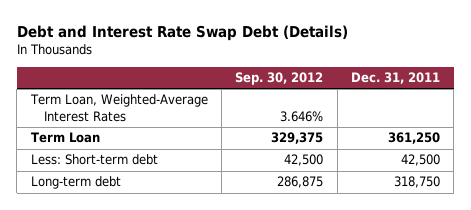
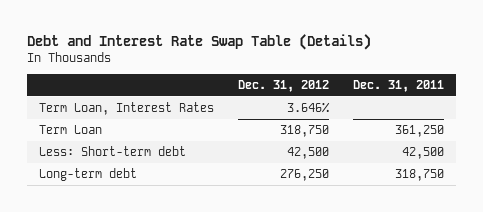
[16,24,348,41] Debt and Interest Rate Swap Debt (Details) -> [26,33,371,50] Debt and Interest Rate Swap Table (Details)
[235,72,324,86] Sep. 30, 2012 -> none
none -> [238,79,330,92] Dec. 31, 2012
[29,94,208,122] Term Loan, Weighted-Average Interest Rates -> [38,102,214,116] Term Loan, Interest Rates

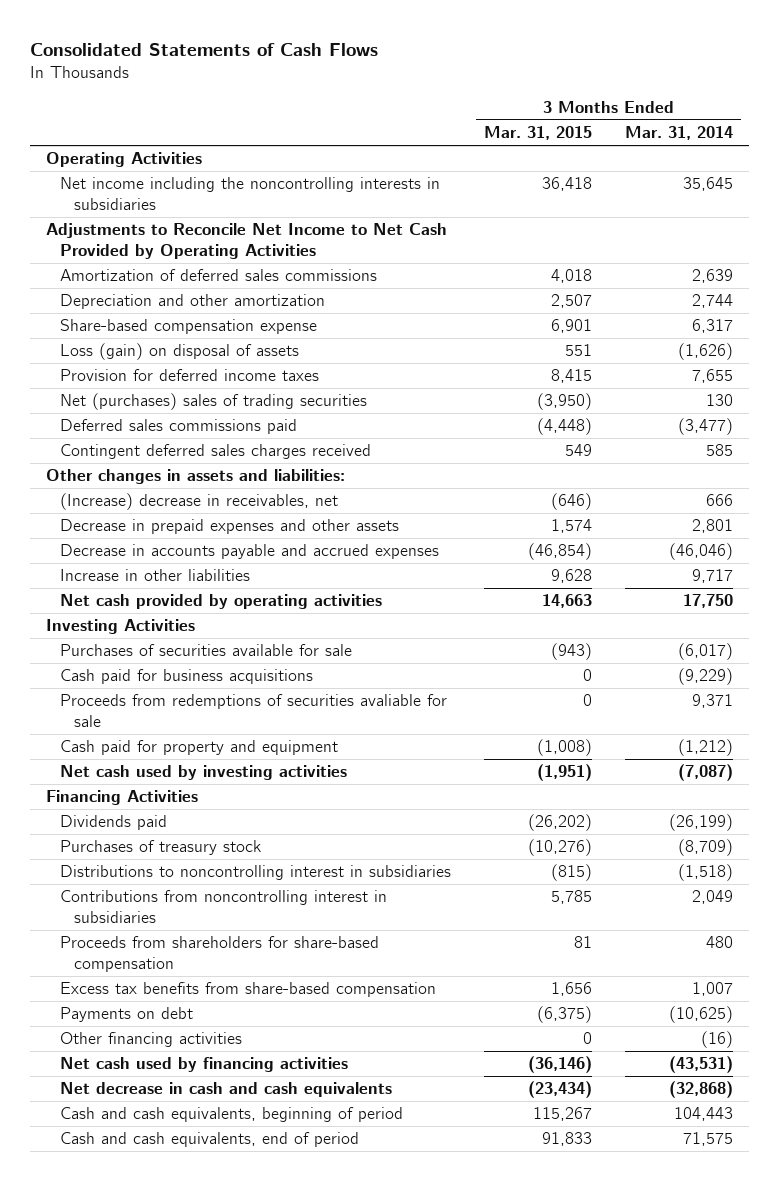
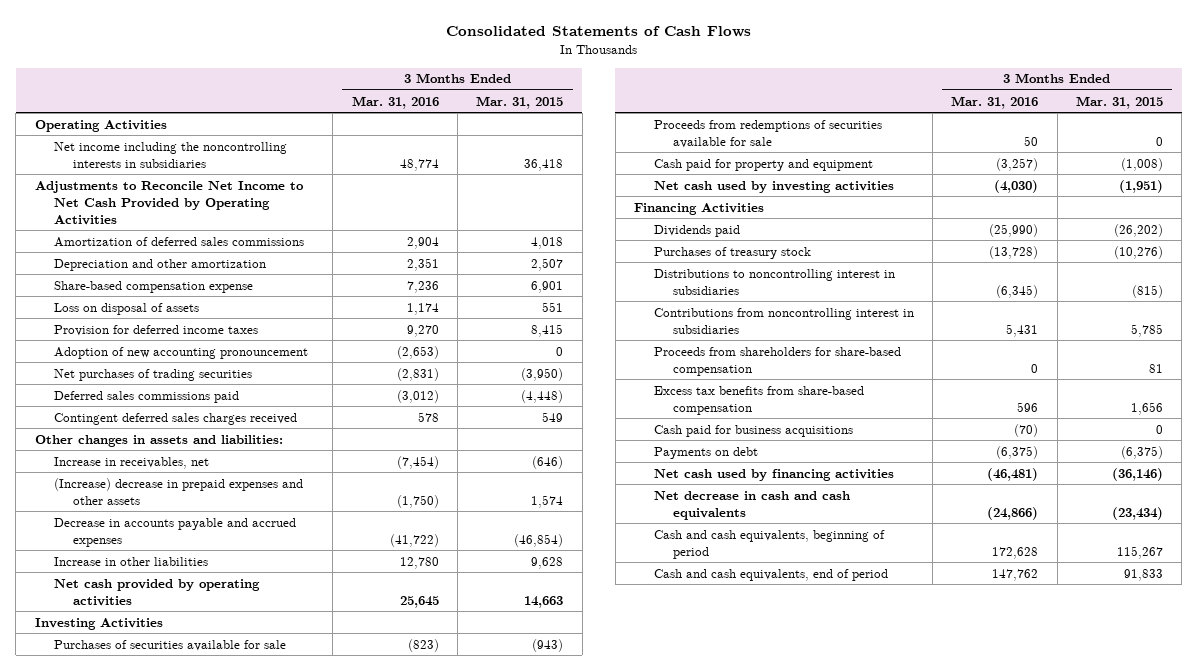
[624,126,733,141] Mar. 31, 2014 -> none
none -> [351,95,439,109] Mar. 31, 2016
[60,343,300,361] Loss (gain) on disposal of assets -> [54,302,200,315] Loss on disposal of assets
none -> [54,346,309,359] Adoption of new accounting pronouncement
[60,393,368,411] Net (purchases) sales of trading securities -> [54,368,253,381] Net purchases of trading securities
[60,493,339,511] (Increase) decrease in receivables, net -> [54,456,210,469] Increase in receivables, net
[60,519,400,535] Decrease in prepaid expenses and other assets -> [54,477,304,505] (Increase) decrease in prepaid expenses and other assets
[60,694,448,728] Proceeds from redemptions of securities avaliable for sale -> [653,119,882,148] Proceeds from redemptions of securities available for sale
[60,669,314,685] Cash paid for business acquisitions -> [653,424,853,437] Cash paid for business acquisitions
[60,1032,243,1048] Other financing activities -> none

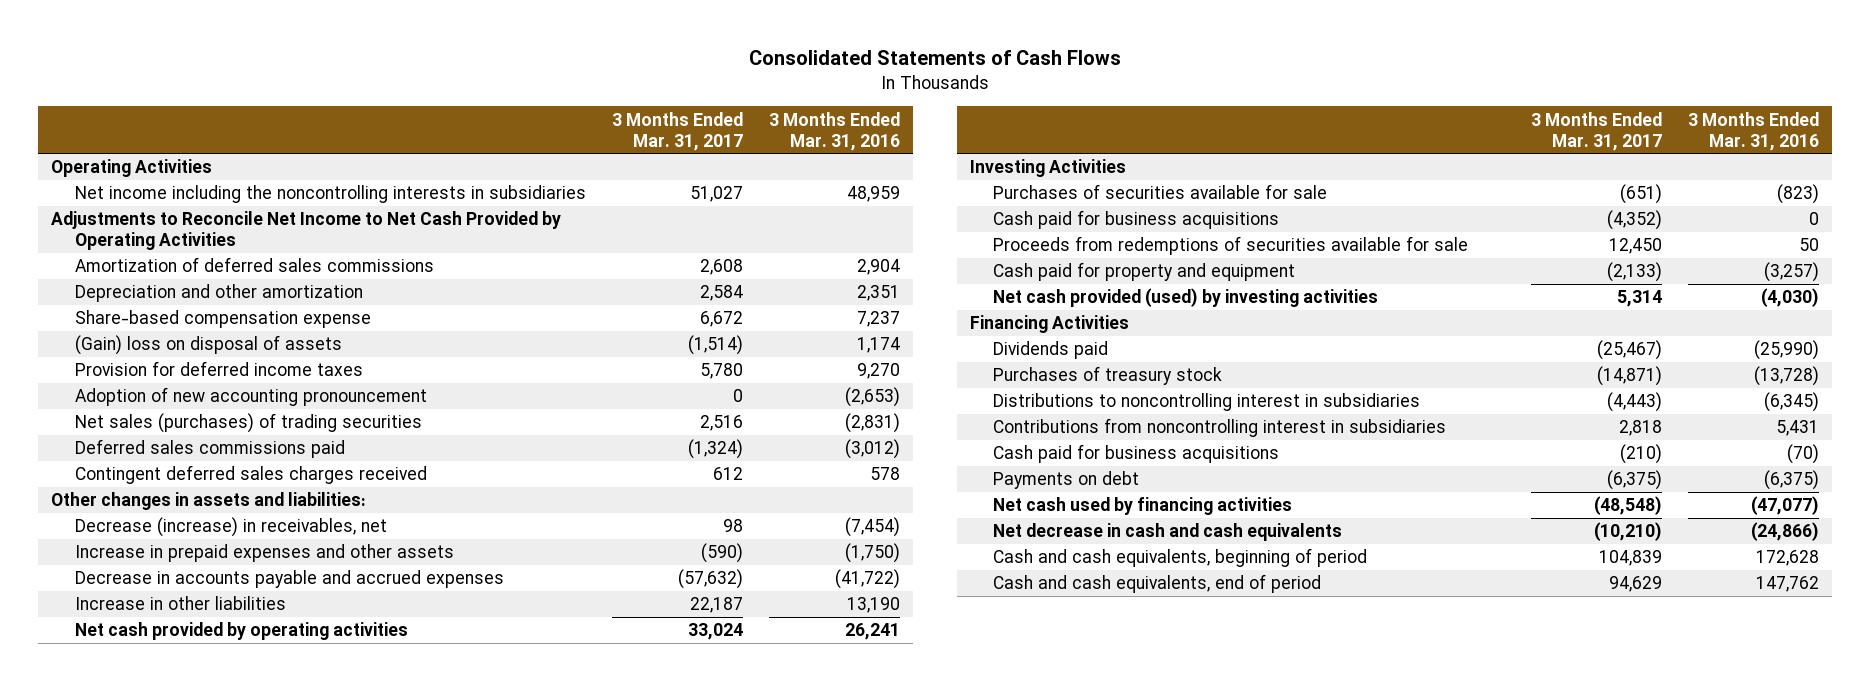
[476,95,564,109] Mar. 31, 2015 -> none
none -> [611,111,743,151] 3 Months Ended Mar. 31, 2017
[399,158,439,171] 48,774 -> [847,186,901,203] 48,959
[406,280,439,293] 7,236 -> [857,311,901,328] 7,237
[54,302,200,315] Loss on disposal of assets -> [74,335,342,356] (Gain) loss on disposal of assets
[54,368,253,381] Net purchases of trading securities -> [74,413,422,434] Net sales (purchases) of trading securities
[54,456,210,469] Increase in receivables, net -> [74,517,387,538] Decrease (increase) in receivables, net
[54,477,304,505] (Increase) decrease in prepaid expenses and other assets -> [74,544,454,563] Increase in prepaid expenses and other assets
[399,556,439,569] 12,780 -> [847,597,901,614] 13,190
[399,595,439,608] 25,645 -> [845,623,901,641] 26,241
none -> [993,210,1280,230] Cash paid for business acquisitions
[653,180,894,193] Net cash used by investing activities -> [993,288,1379,308] Net cash provided (used) by investing activities
[653,346,901,376] Proceeds from shareholders for share-based compensation -> none
[653,385,864,415] Excess tax benefits from share-based compensation -> none
[987,467,1039,481] (46,481) -> [1750,496,1819,516] (47,077)

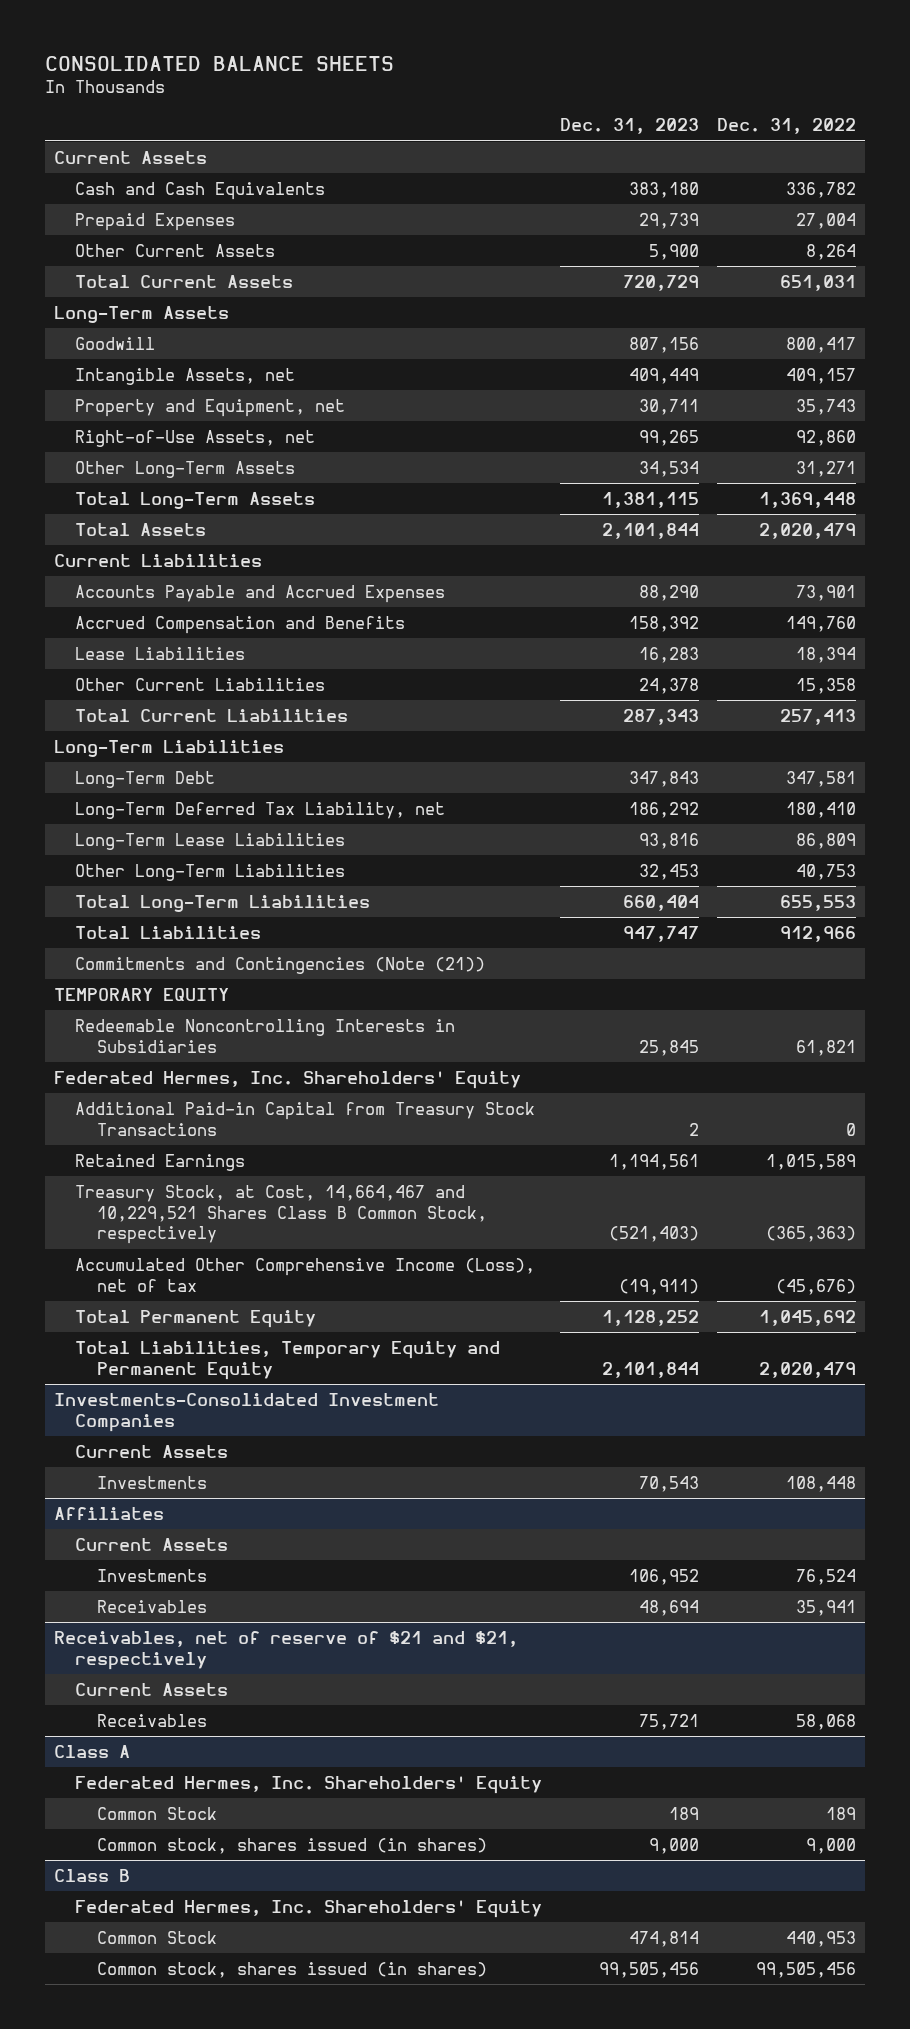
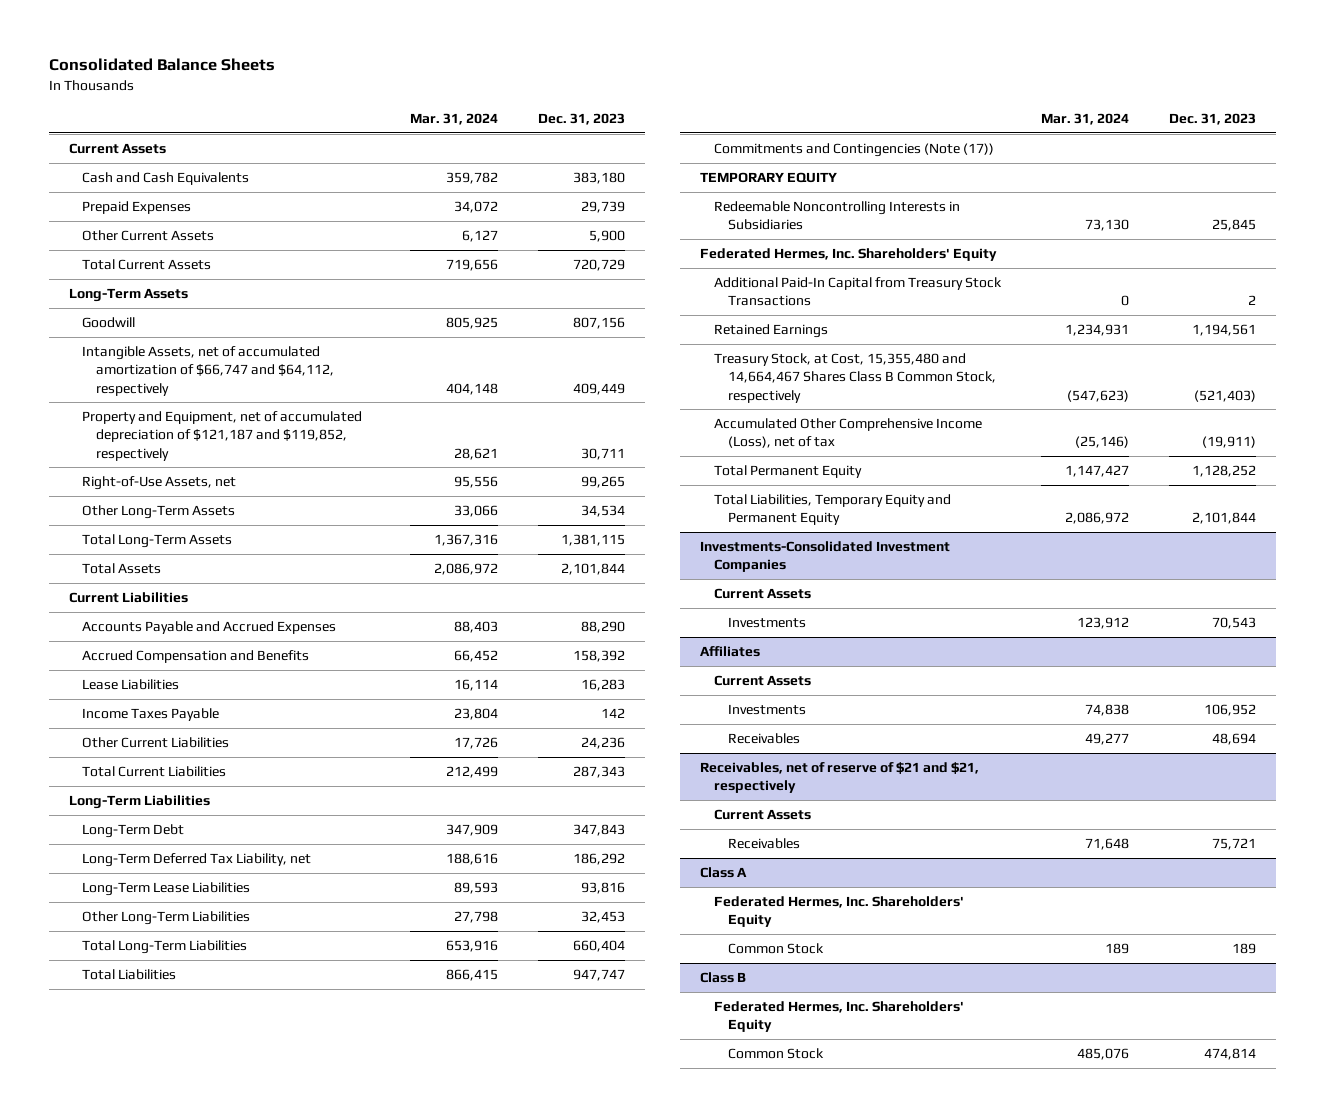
[44,55,394,71] CONSOLIDATED BALANCE SHEETS -> [48,58,275,72] Consolidated Balance Sheets
[717,118,857,135] Dec. 31, 2022 -> none
none -> [409,112,498,125] Mar. 31, 2024
[75,367,296,385] Intangible Assets, net -> [82,346,335,396] Intangible Assets, net of accumulated amortization of $66,747 and $64,112, respectively
[75,398,346,417] Property and Equipment, net -> [82,411,363,461] Property and Equipment, net of accumulated depreciation of $121,187 and $119,852, respectively
none -> [82,708,220,722] Income Taxes Payable
[639,677,700,694] 24,378 -> [580,737,625,750] 24,236
[75,956,486,974] Commitments and Contingencies (Note (21)) -> [713,143,994,158] Commitments and Contingencies (Note (17))
[75,1101,536,1136] Additional Paid-in Capital from Treasury Stock Transactions -> [713,277,1002,307] Additional Paid-In Capital from Treasury Stock Transactions
[75,1184,487,1245] Treasury Stock, at Cost, 14,664,467 and 10,229,521 Shares Class B Common Stock, respectively -> [713,353,996,403] Treasury Stock, at Cost, 15,355,480 and 14,664,467 Shares Class B Common Stock, respectively
[96,1837,487,1854] Common stock, shares issued (in shares) -> none
[96,1961,487,1978] Common stock, shares issued (in shares) -> none

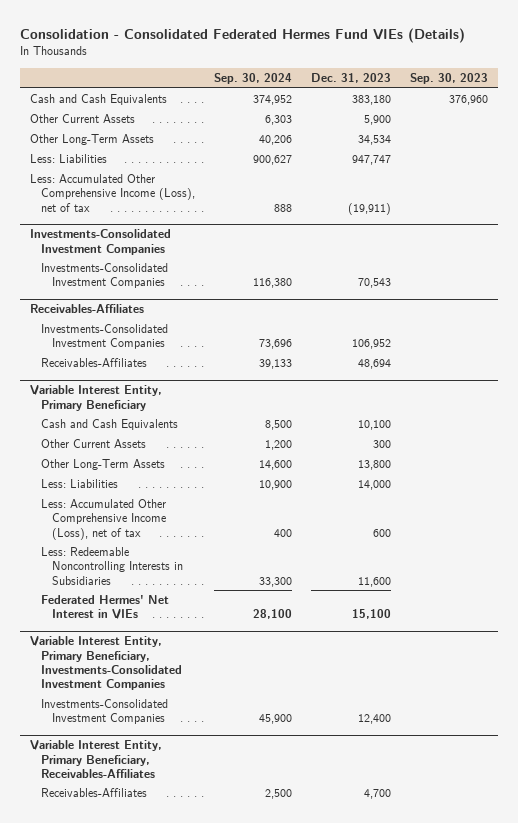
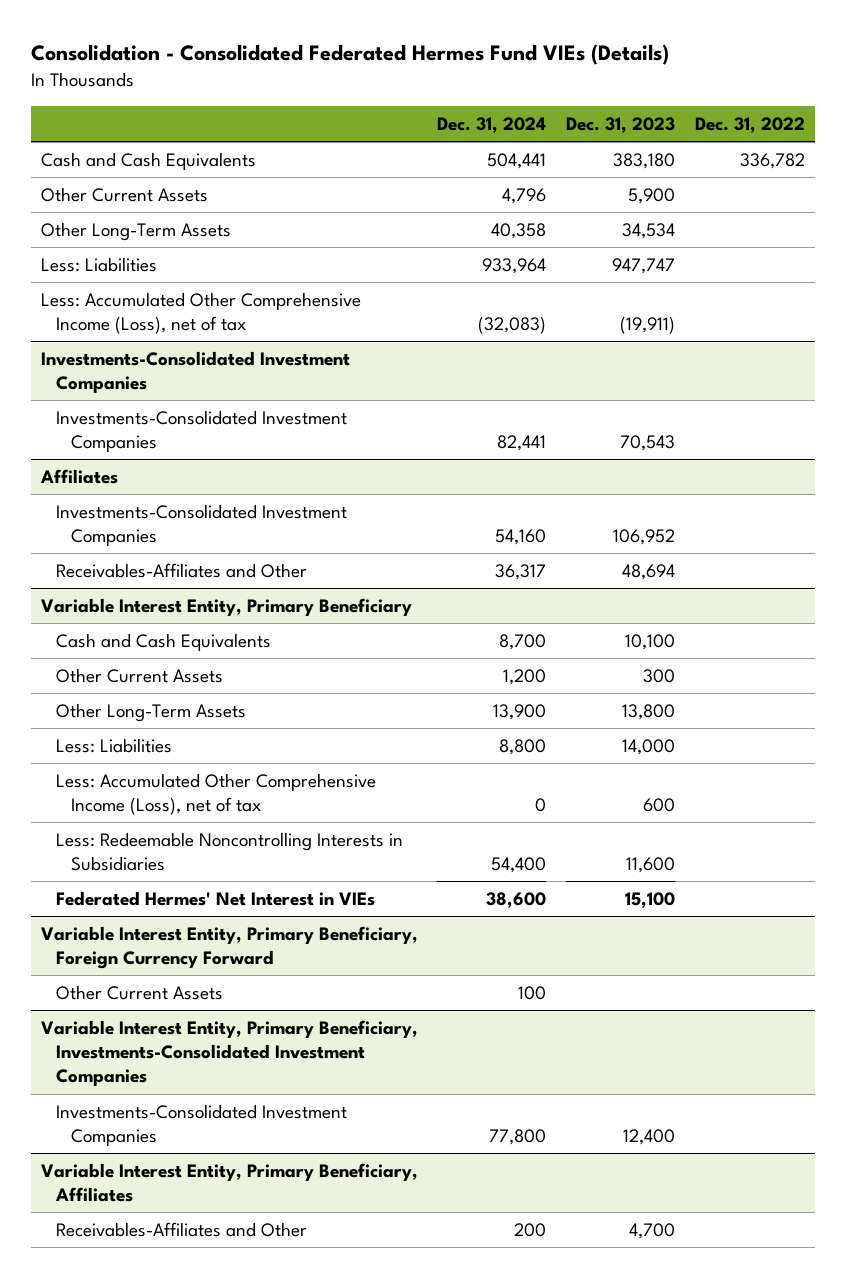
[213,72,292,84] Sep. 30, 2024 -> none
[410,72,489,84] Sep. 30, 2023 -> none
none -> [437,116,547,133] Dec. 31, 2024
none -> [695,116,806,133] Dec. 31, 2022
[29,304,144,314] Receivables-Affiliates -> [39,469,118,485] Affiliates
[40,358,147,368] Receivables-Affiliates -> [55,563,307,579] Receivables-Affiliates and Other
none -> [40,926,418,970] Variable Interest Entity, Primary Beneficiary, Foreign Currency Forward
none -> [55,985,223,1001] Other Current Assets
[29,740,162,778] Variable Interest Entity, Primary Beneficiary, Receivables-Affiliates -> [40,1163,418,1203] Variable Interest Entity, Primary Beneficiary, Affiliates
[40,788,147,798] Receivables-Affiliates -> [55,1222,307,1238] Receivables-Affiliates and Other

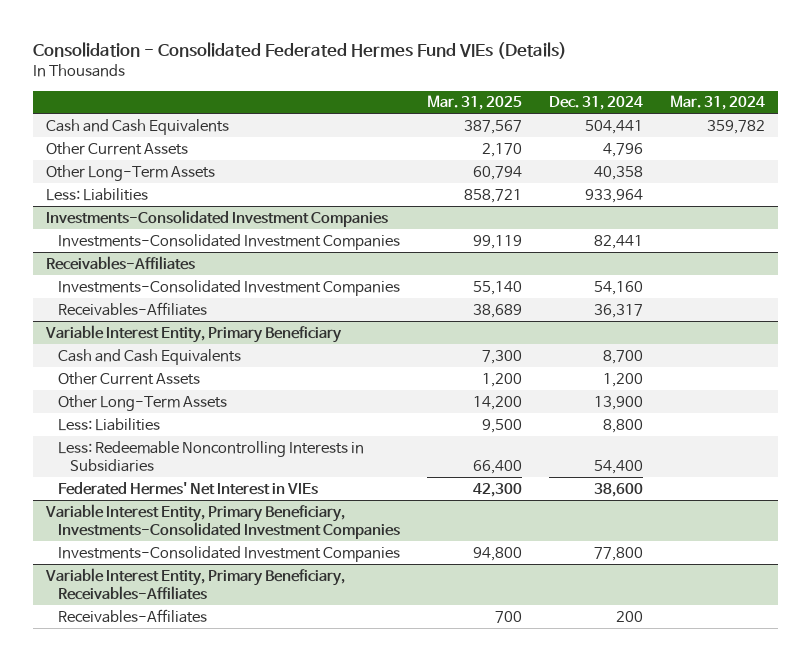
[566,116,676,133] Dec. 31, 2023 -> none
[695,116,806,133] Dec. 31, 2022 -> none
none -> [427,95,523,111] Mar. 31, 2025
none -> [669,95,765,111] Mar. 31, 2024
[40,292,361,335] Less: Accumulated Other Comprehensive Income (Loss), net of tax -> none
[39,469,118,485] Affiliates -> [46,255,196,270] Receivables-Affiliates
[55,563,307,579] Receivables-Affiliates and Other -> [58,301,208,316] Receivables-Affiliates
[55,773,376,816] Less: Accumulated Other Comprehensive Income (Loss), net of tax -> none
[40,926,418,970] Variable Interest Entity, Primary Beneficiary, Foreign Currency Forward -> none
[55,985,223,1001] Other Current Assets -> none
[40,1163,418,1203] Variable Interest Entity, Primary Beneficiary, Affiliates -> [45,567,346,601] Variable Interest Entity, Primary Beneficiary, Receivables-Affiliates
[55,1222,307,1238] Receivables-Affiliates and Other -> [58,608,208,623] Receivables-Affiliates

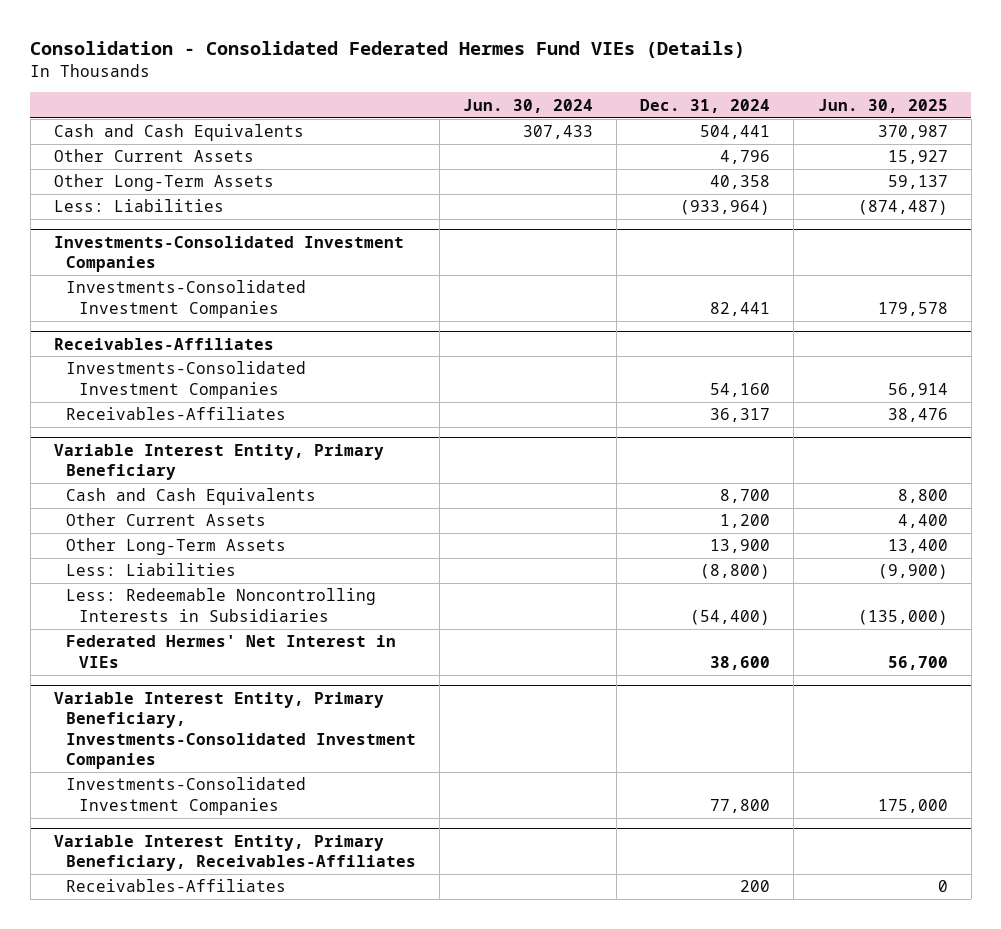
[427,95,523,111] Mar. 31, 2025 -> none
[669,95,765,111] Mar. 31, 2024 -> none
none -> [463,98,594,113] Jun. 30, 2024
none -> [817,98,948,113] Jun. 30, 2025
[585,188,644,203] 933,964 -> [680,200,771,216] (933,964)
[603,418,644,433] 8,800 -> [700,564,771,580] (8,800)
[594,460,644,475] 54,400 -> [690,609,771,625] (54,400)

